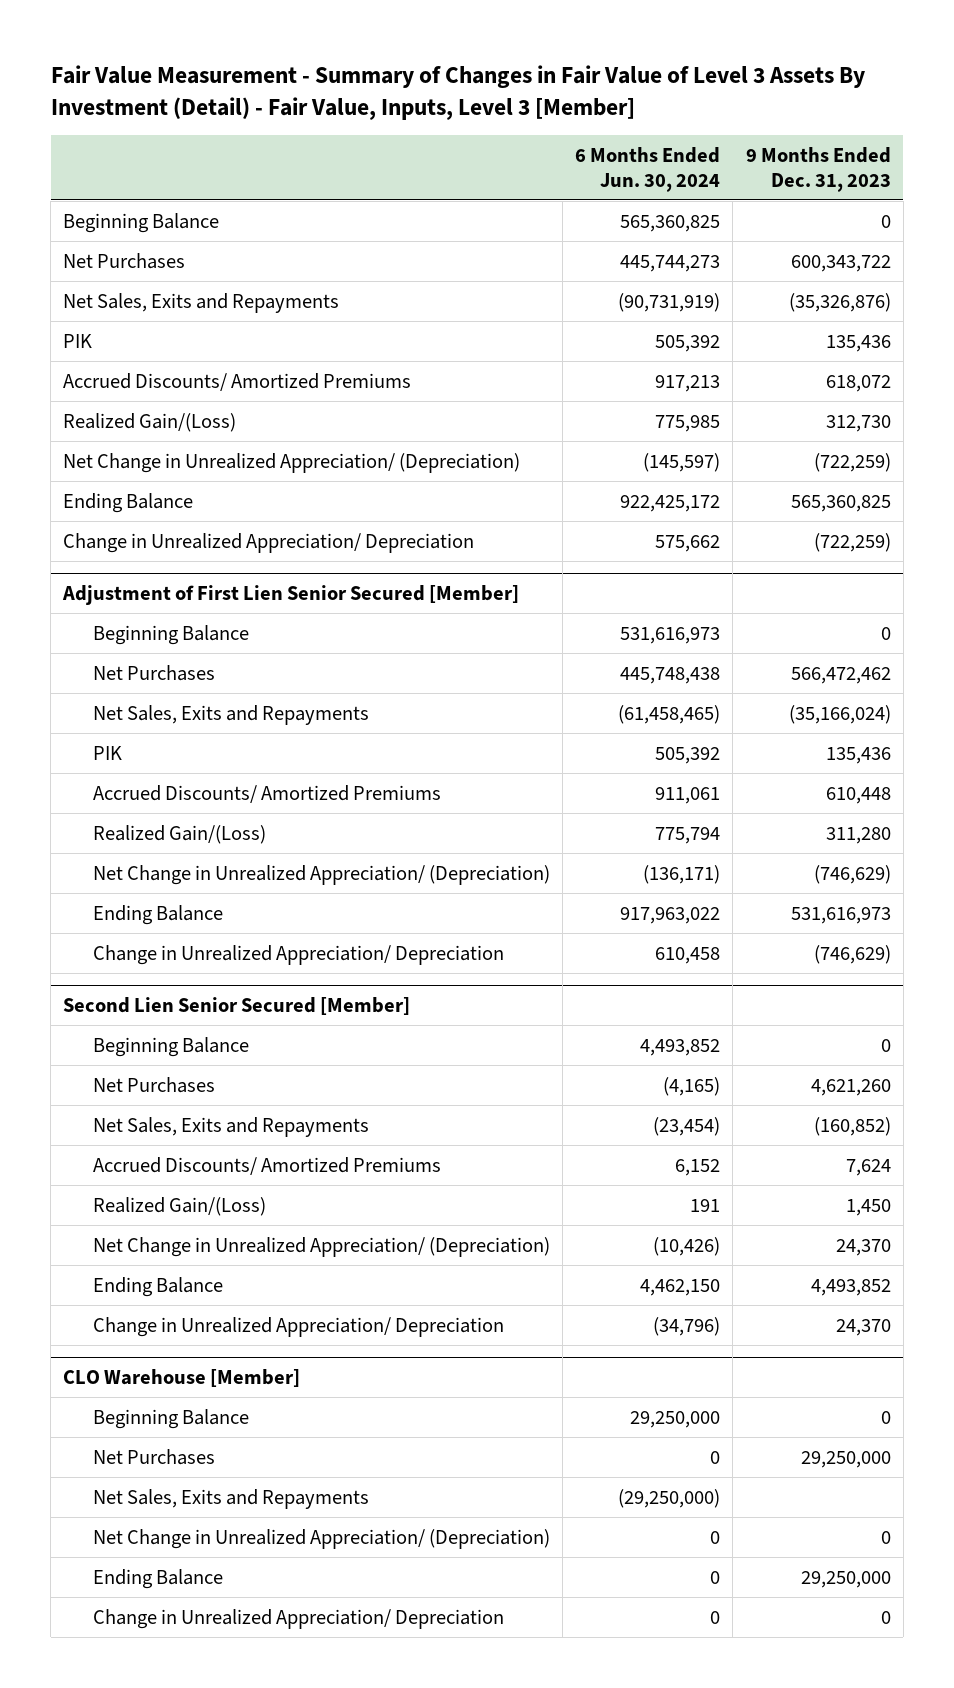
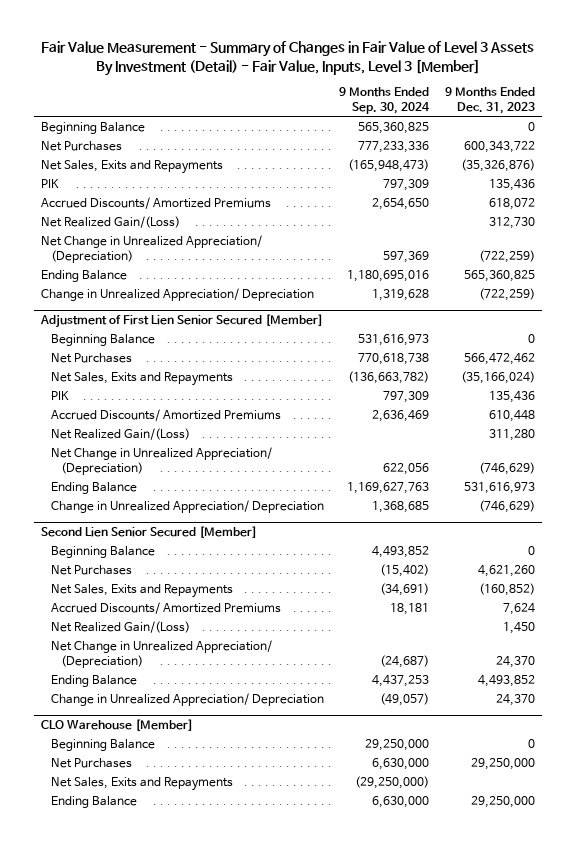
[575,146,721,192] 6 Months Ended Jun. 30, 2024 -> none
none -> [339,87,431,115] 9 Months Ended Sep. 30, 2024
[63,412,237,432] Realized Gain/(Loss) -> [41,215,181,228] Net Realized Gain/(Loss)
[93,824,267,844] Realized Gain/(Loss) -> [51,427,191,440] Net Realized Gain/(Loss)
[93,1196,267,1216] Realized Gain/(Loss) -> [51,620,191,633] Net Realized Gain/(Loss)
[93,1528,551,1549] Net Change in Unrealized Appreciation/ (Depreciation) -> none
[93,1608,505,1629] Change in Unrealized Appreciation/ Depreciation -> none

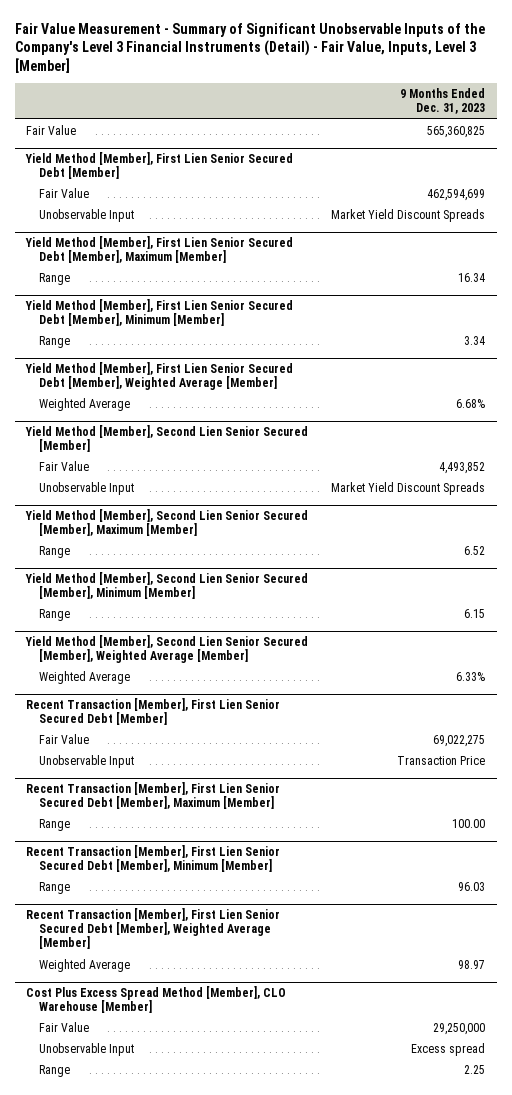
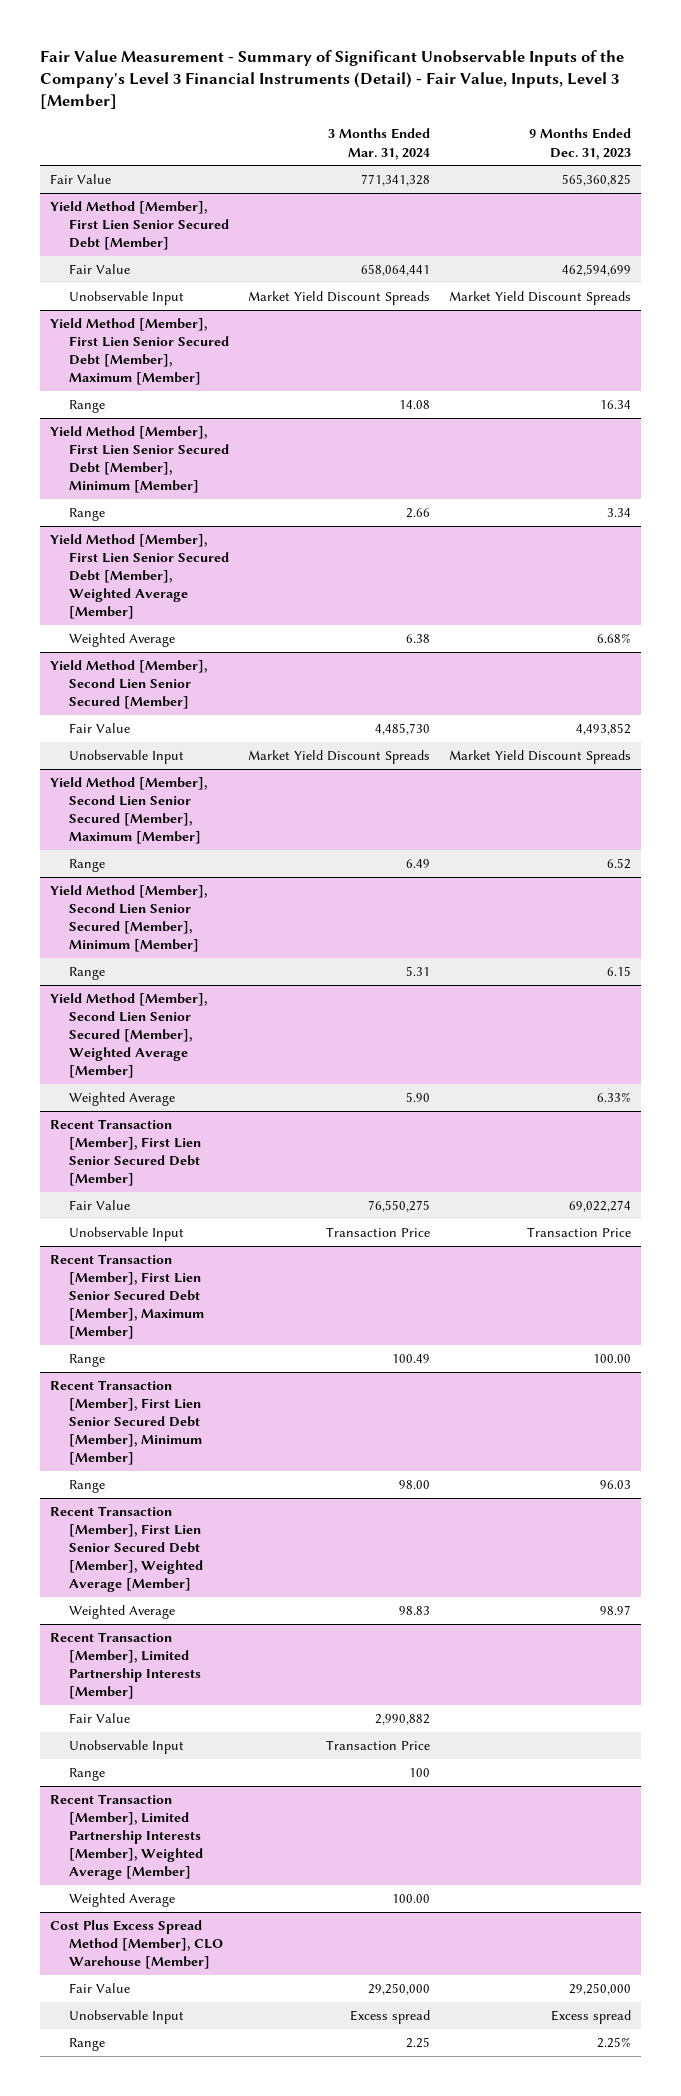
none -> [328,128,431,160] 3 Months Ended Mar. 31, 2024
[433,734,486,747] 69,022,275 -> [569,1199,632,1212] 69,022,274
none -> [49,1631,202,1700] Recent Transaction [Member], Limited Partnership Interests [Member]
none -> [69,1712,131,1723] Fair Value
none -> [69,1739,185,1754] Unobservable Input
none -> [69,1767,106,1781] Range
none -> [49,1793,204,1881] Recent Transaction [Member], Limited Partnership Interests [Member], Weighted Average [Member]
none -> [69,1892,176,1907] Weighted Average
[464,1064,486,1074] 2.25 -> [597,2036,632,2048] 2.25%

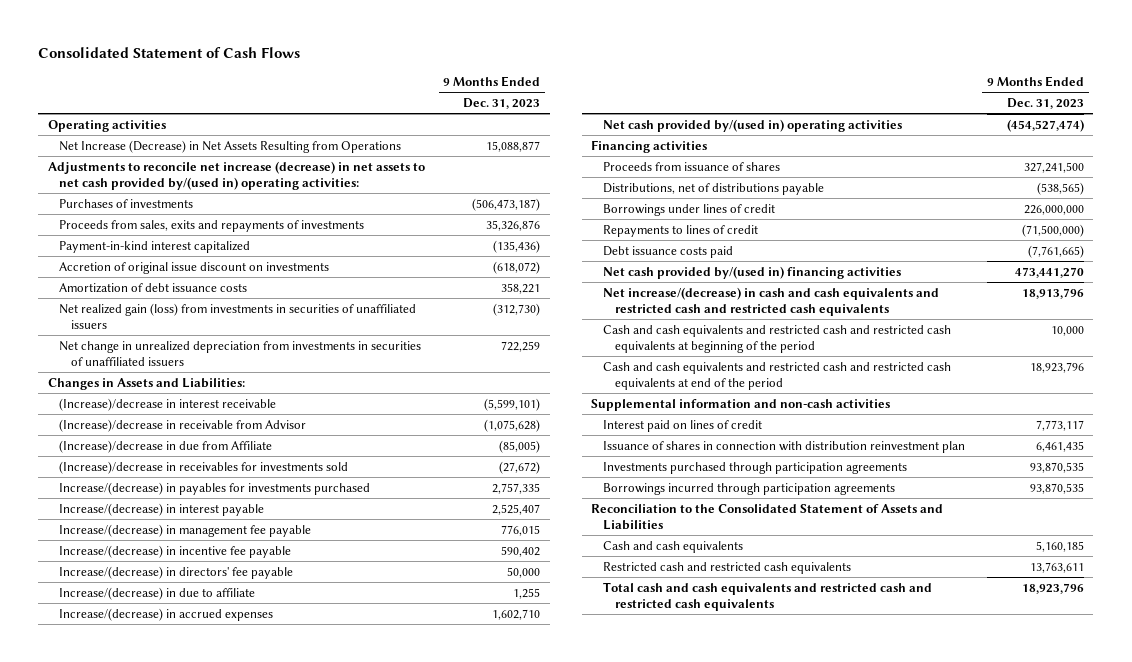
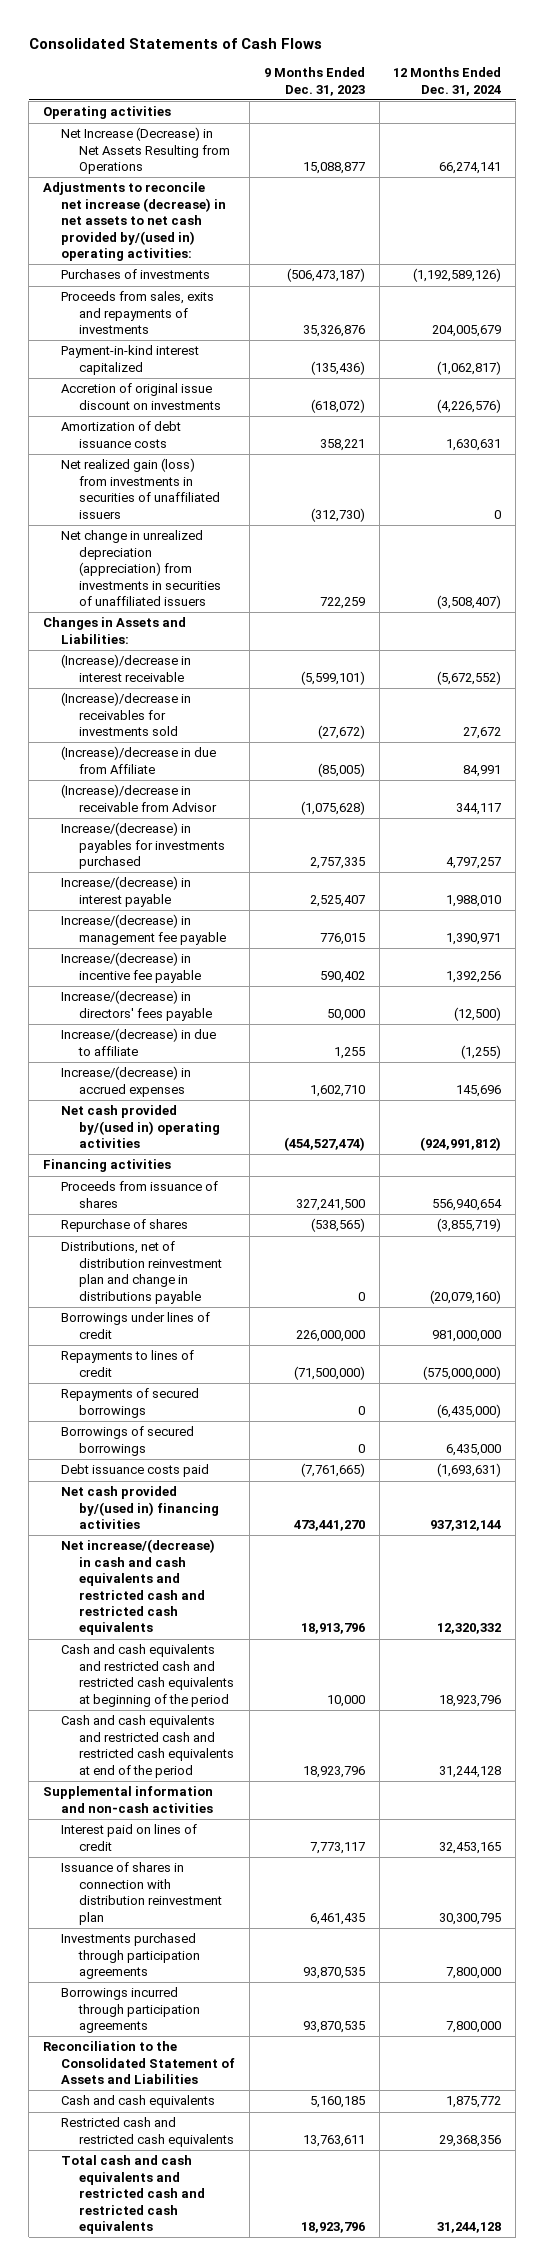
[38,47,301,59] Consolidated Statement of Cash Flows -> [28,37,322,49] Consolidated Statements of Cash Flows
none -> [393,67,502,96] 12 Months Ended Dec. 31, 2024
[59,340,422,366] Net change in unrealized depreciation from investments in securities of unaffiliated issuers -> [60,530,221,607] Net change in unrealized depreciation (appreciation) from investments in securities of unaffiliated issuers
[59,439,273,453] (Increase)/decrease in due from Affiliate -> [60,746,216,774] (Increase)/decrease in due from Affiliate
[59,418,307,432] (Increase)/decrease in receivable from Advisor -> [60,784,217,812] (Increase)/decrease in receivable from Advisor
[59,565,294,579] Increase/(decrease) in directors' fee payable -> [60,990,212,1021] Increase/(decrease) in directors' fees payable
[602,182,824,195] Distributions, net of distributions payable -> [60,1219,188,1233] Repurchase of shares
none -> [60,1241,222,1304] Distributions, net of distribution reinvestment plan and change in distributions payable
none -> [60,1388,199,1418] Repayments of secured borrowings
none -> [60,1426,194,1456] Borrowings of secured borrowings

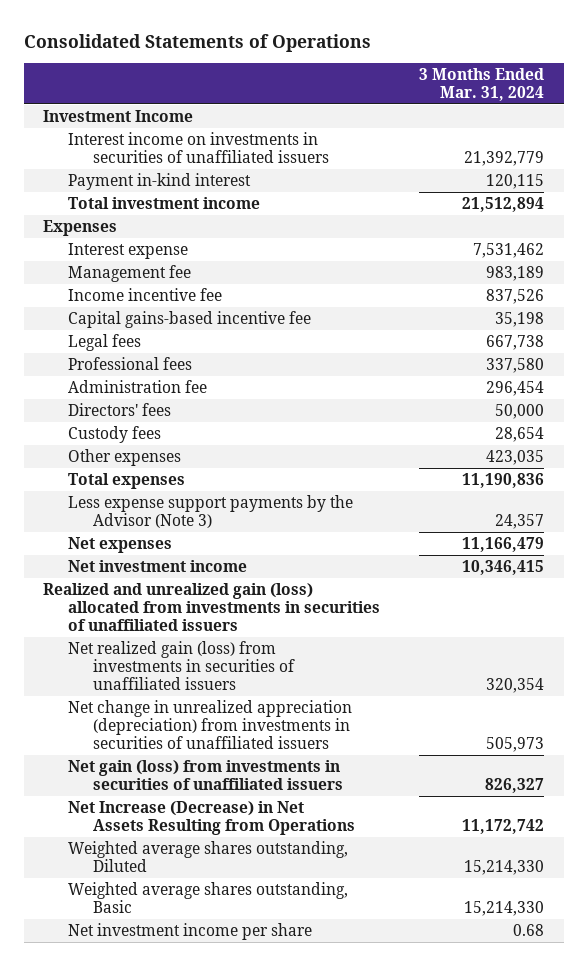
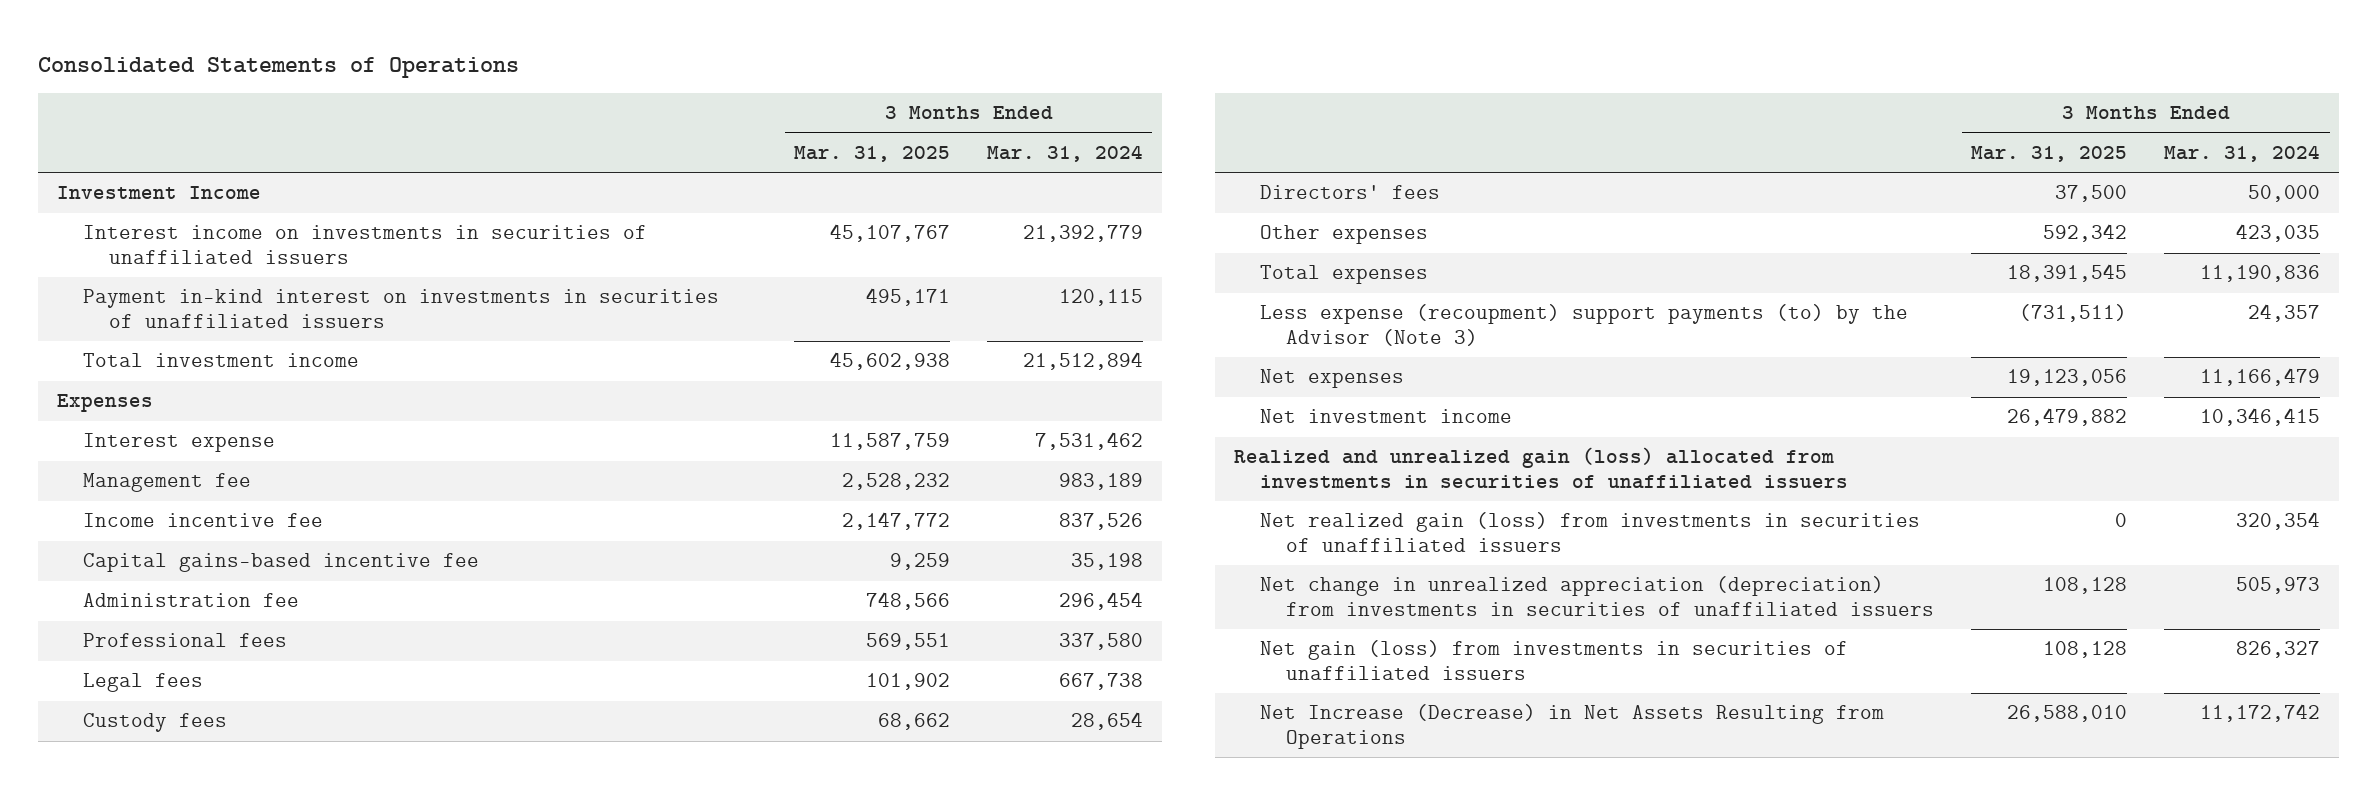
none -> [794,145,951,162] Mar. 31, 2025
[68,172,252,190] Payment in-kind interest -> [82,289,719,329] Payment in-kind interest on investments in securities of unaffiliated issuers
[68,356,193,370] Professional fees -> [82,633,287,648] Professional fees
[68,333,142,351] Legal fees -> [82,673,203,693] Legal fees
[68,402,172,416] Directors' fees -> [1259,185,1440,200] Directors' fees
[68,494,354,528] Less expense support payments by the Advisor (Note 3) -> [1259,304,1908,347] Less expense (recoupment) support payments (to) by the Advisor (Note 3)
[68,840,349,872] Weighted average shares outstanding, Diluted -> none
[68,881,349,913] Weighted average shares outstanding, Basic -> none
[68,922,313,940] Net investment income per share -> none

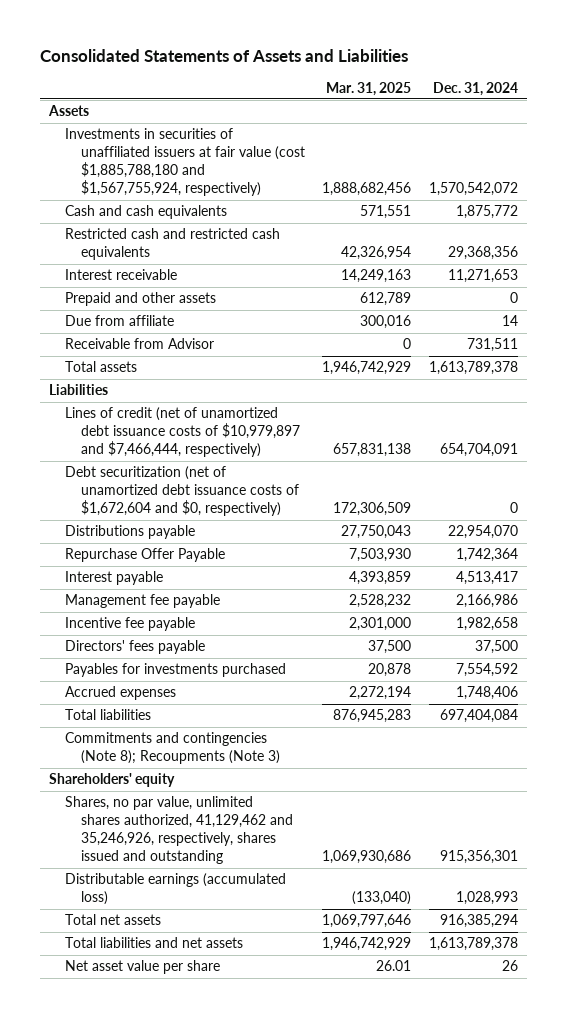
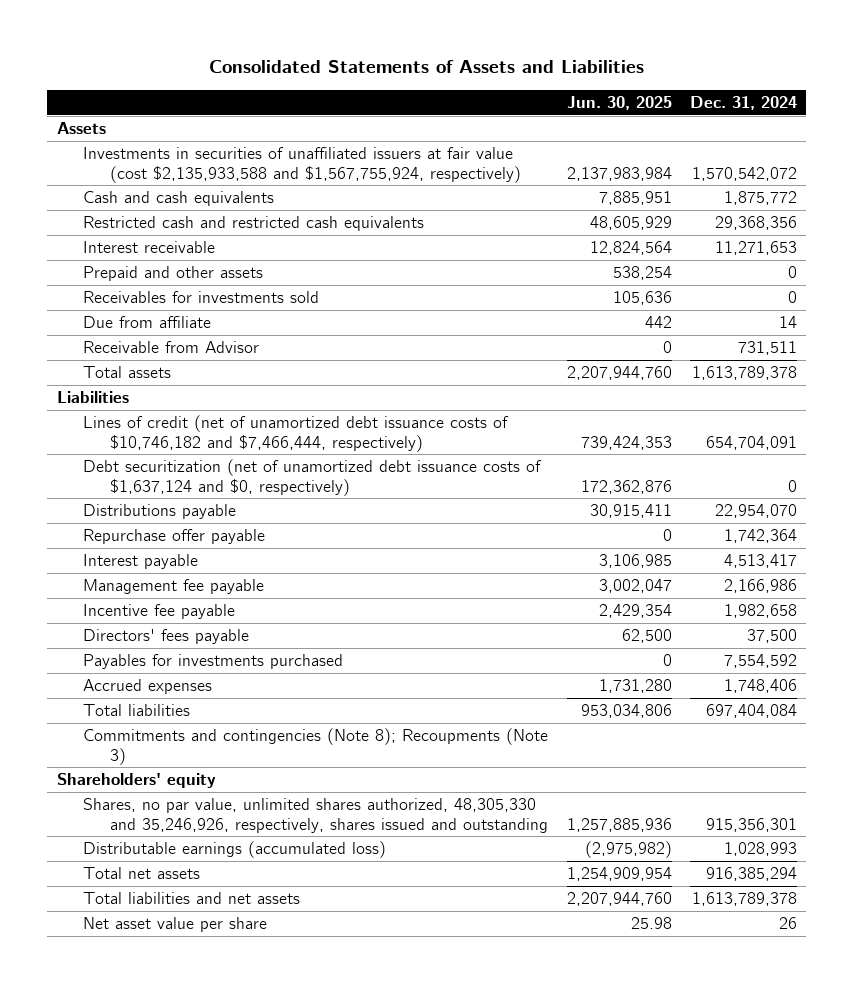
[326,81,412,96] Mar. 31, 2025 -> none
none -> [566,96,672,111] Jun. 30, 2025
[64,128,305,197] Investments in securities of unaffiliated issuers at fair value (cost $1,885,788,180 and $1,567,755,924, respectively) -> [83,147,521,183] Investments in securities of unaffiliated issuers at fair value (cost $2,135,933,588 and $1,567,755,924, respectively)
none -> [83,291,320,304] Receivables for investments sold
[64,407,300,458] Lines of credit (net of unamortized debt issuance costs of $10,979,897 and $7,466,444, respectively) -> [83,415,510,452] Lines of credit (net of unamortized debt issuance costs of $10,746,182 and $7,466,444, respectively)
[64,466,299,517] Debt securitization (net of unamortized debt issuance costs of $1,672,604 and $0, respectively) -> [83,459,543,496] Debt securitization (net of unamortized debt issuance costs of $1,637,124 and $0, respectively)
[64,548,225,563] Repurchase Offer Payable -> [83,529,266,545] Repurchase offer payable
[64,796,293,865] Shares, no par value, unlimited shares authorized, 41,129,462 and 35,246,926, respectively, shares issued and outstanding -> [83,798,548,833] Shares, no par value, unlimited shares authorized, 48,305,330 and 35,246,926, respectively, shares issued and outstanding

